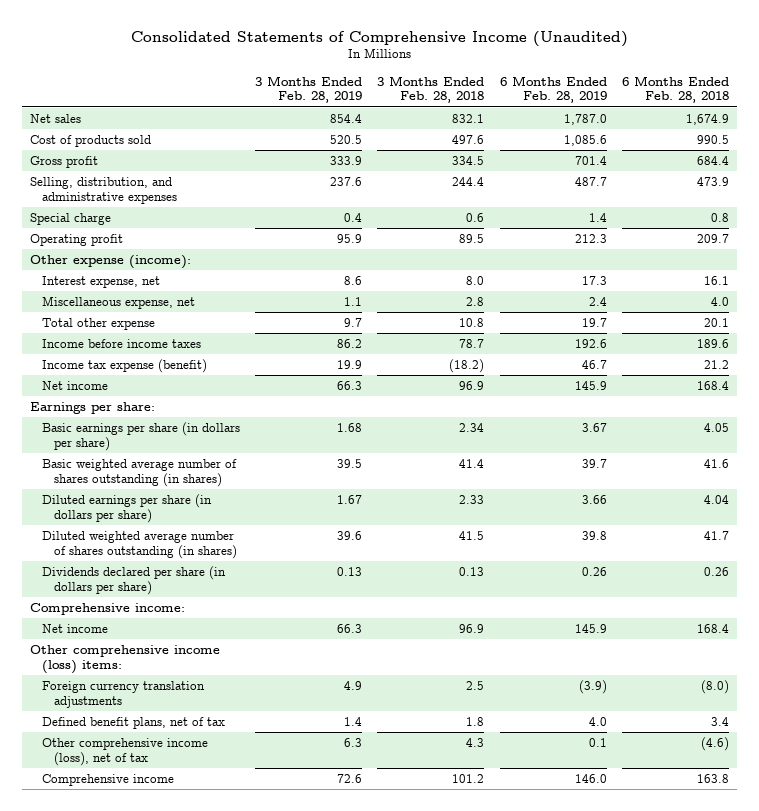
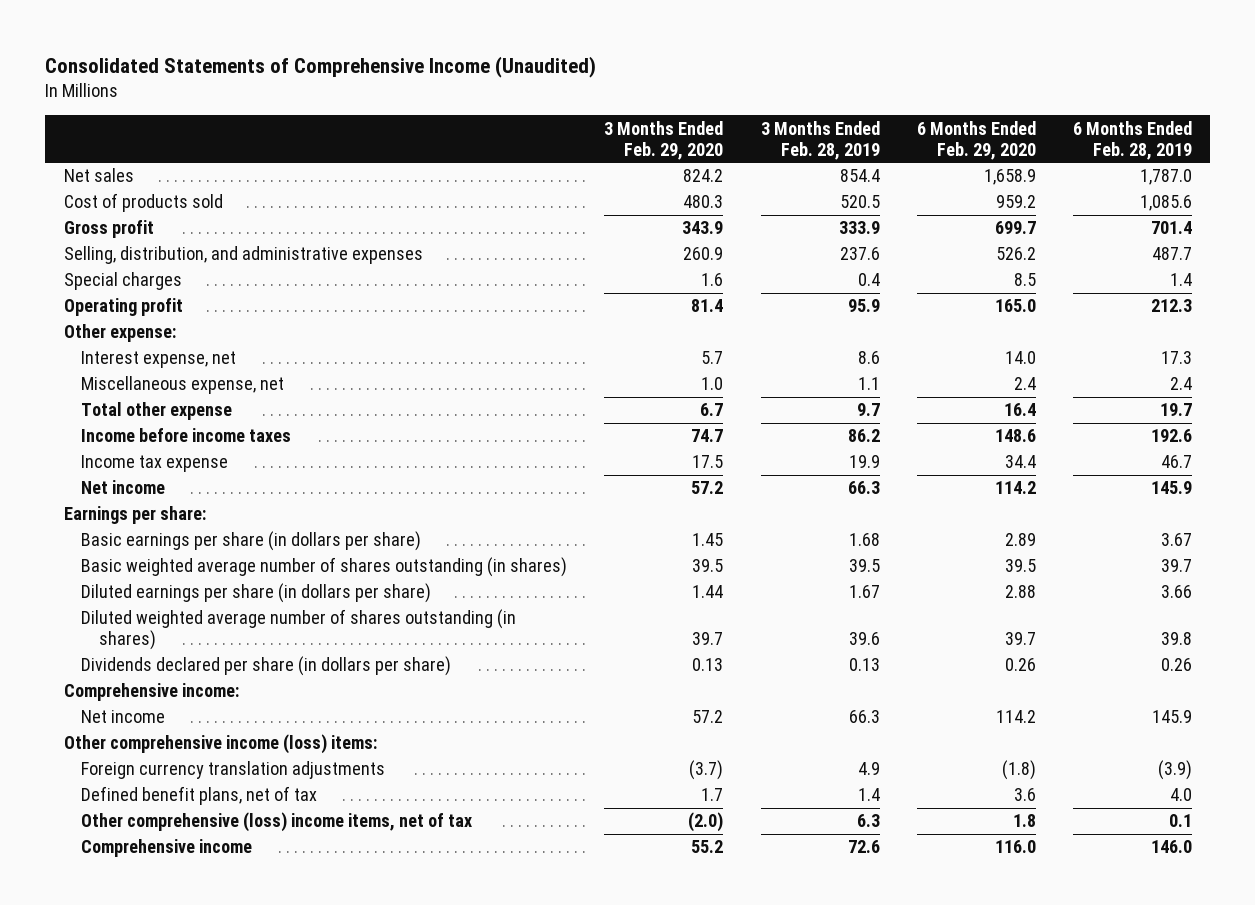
[377,75,485,104] 3 Months Ended Feb. 28, 2018 -> none
[622,75,730,104] 6 Months Ended Feb. 28, 2018 -> none
none -> [604,120,724,160] 3 Months Ended Feb. 29, 2020
none -> [916,120,1036,160] 6 Months Ended Feb. 29, 2020
[30,212,112,225] Special charge -> [63,272,182,291] Special charges
[30,254,192,269] Other expense (income): -> [63,324,176,343] Other expense:
[41,358,207,373] Income tax expense (benefit) -> [81,455,229,473] Income tax expense
[41,737,208,766] Other comprehensive income (loss), net of tax -> [81,812,473,833] Other comprehensive (loss) income items, net of tax

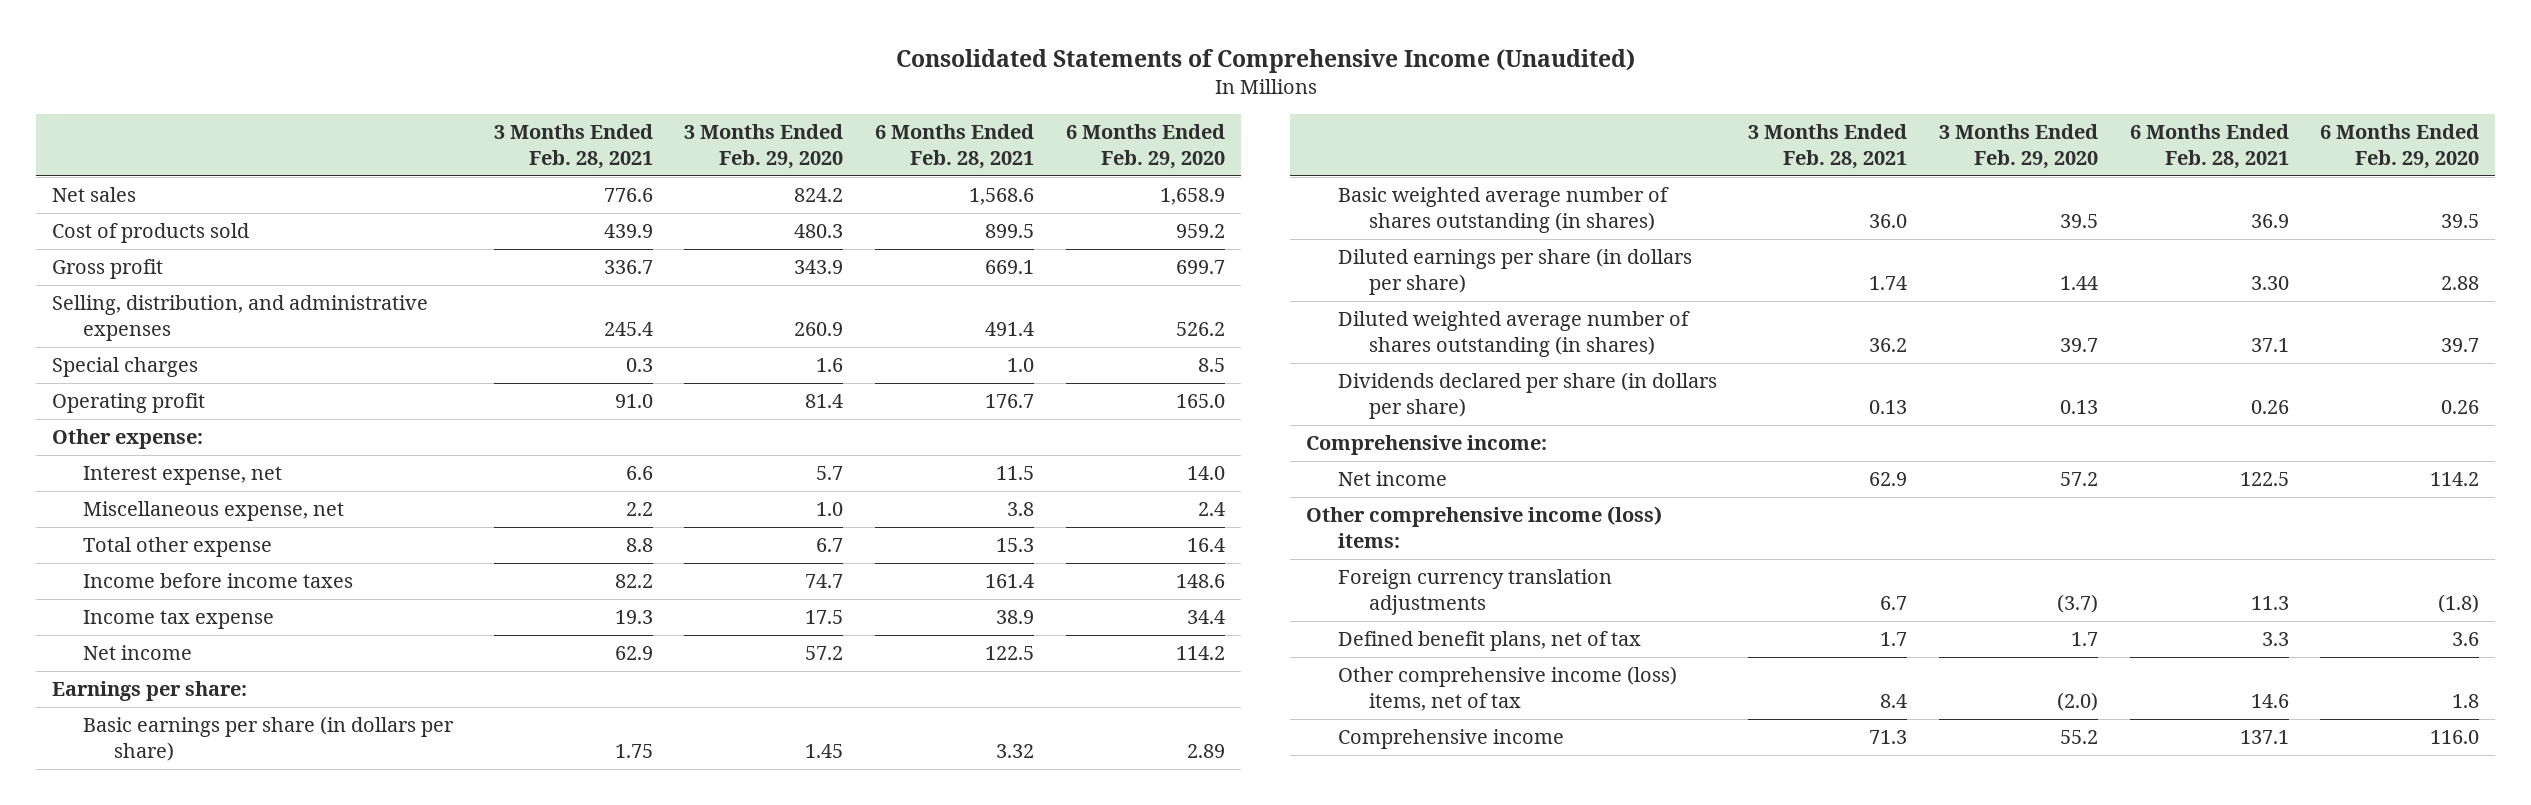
[760,120,880,160] 3 Months Ended Feb. 28, 2019 -> none
[1072,120,1192,160] 6 Months Ended Feb. 28, 2019 -> none
none -> [493,123,653,169] 3 Months Ended Feb. 28, 2021
none -> [875,123,1035,169] 6 Months Ended Feb. 28, 2021
[81,812,473,833] Other comprehensive (loss) income items, net of tax -> [1337,666,1677,711] Other comprehensive income (loss) items, net of tax

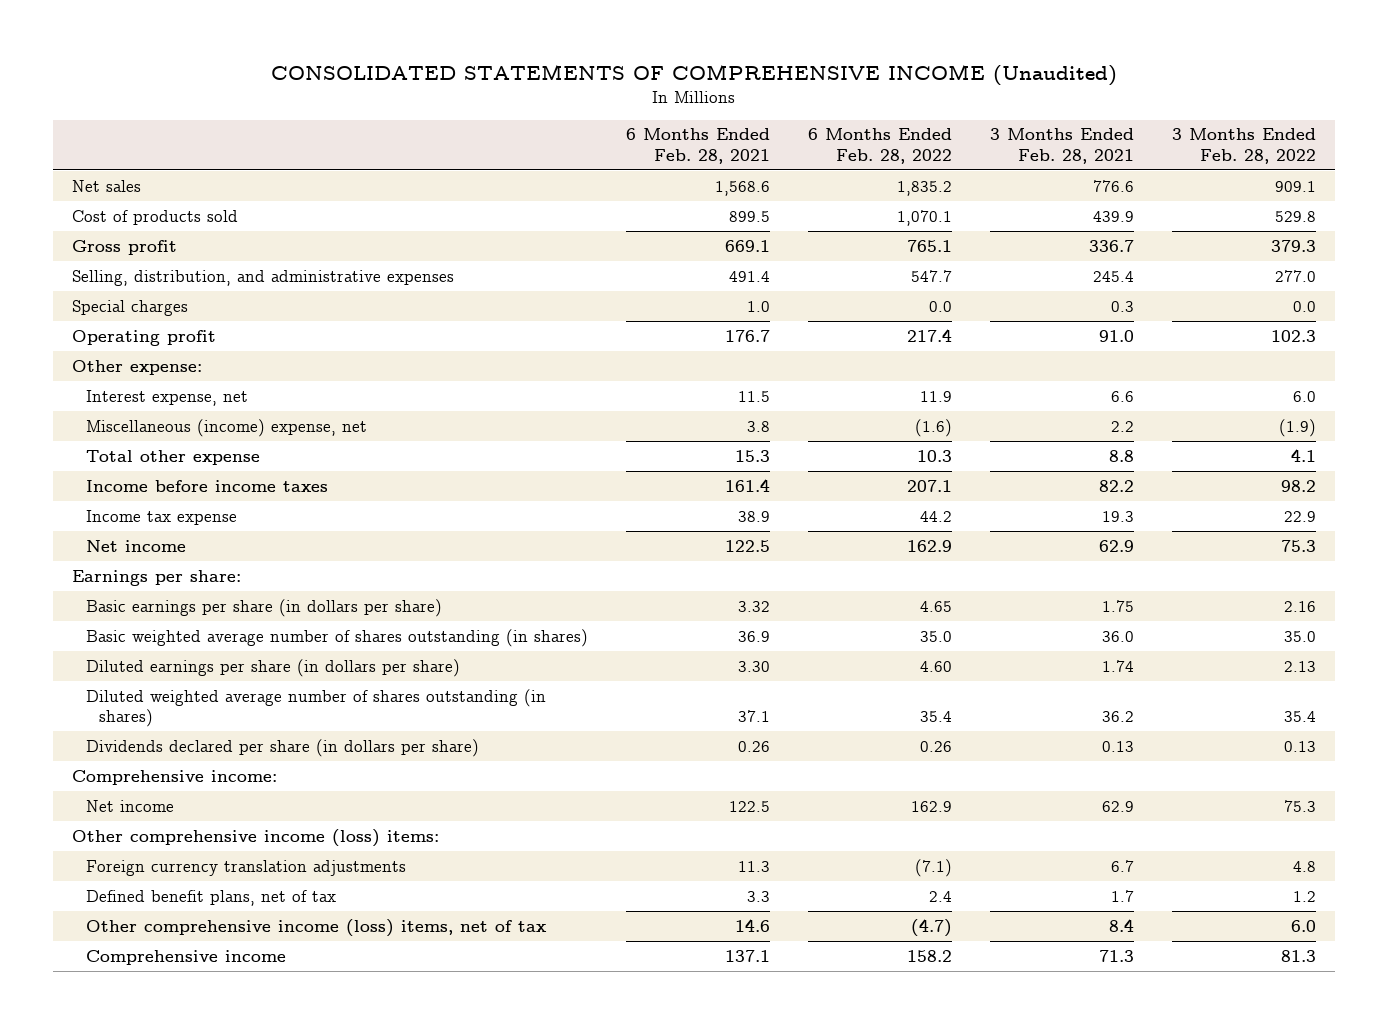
[895,48,1635,73] Consolidated Statements of Comprehensive Income (Unaudited) -> [271,63,1118,86] CONSOLIDATED STATEMENTS OF COMPREHENSIVE INCOME (Unaudited)
[684,123,844,169] 3 Months Ended Feb. 29, 2020 -> none
[1065,123,1225,169] 6 Months Ended Feb. 29, 2020 -> none
none -> [807,128,952,164] 6 Months Ended Feb. 28, 2022
none -> [1171,128,1316,164] 3 Months Ended Feb. 28, 2022
[83,501,345,522] Miscellaneous expense, net -> [85,418,367,437] Miscellaneous (income) expense, net

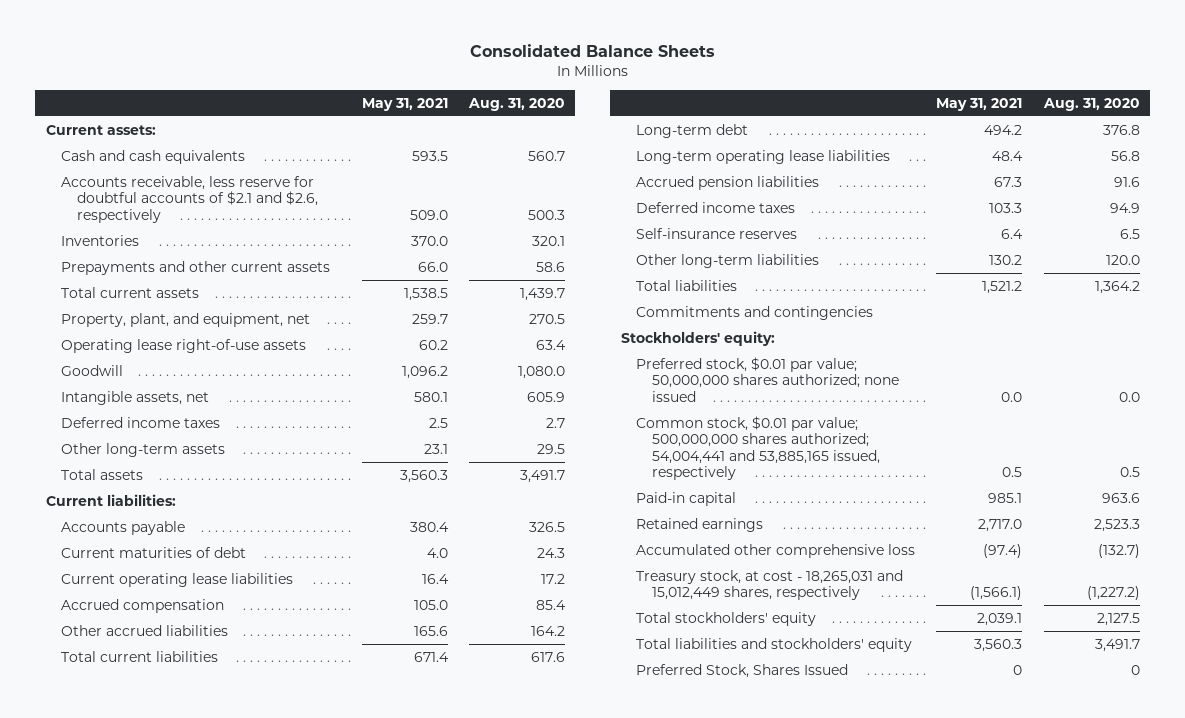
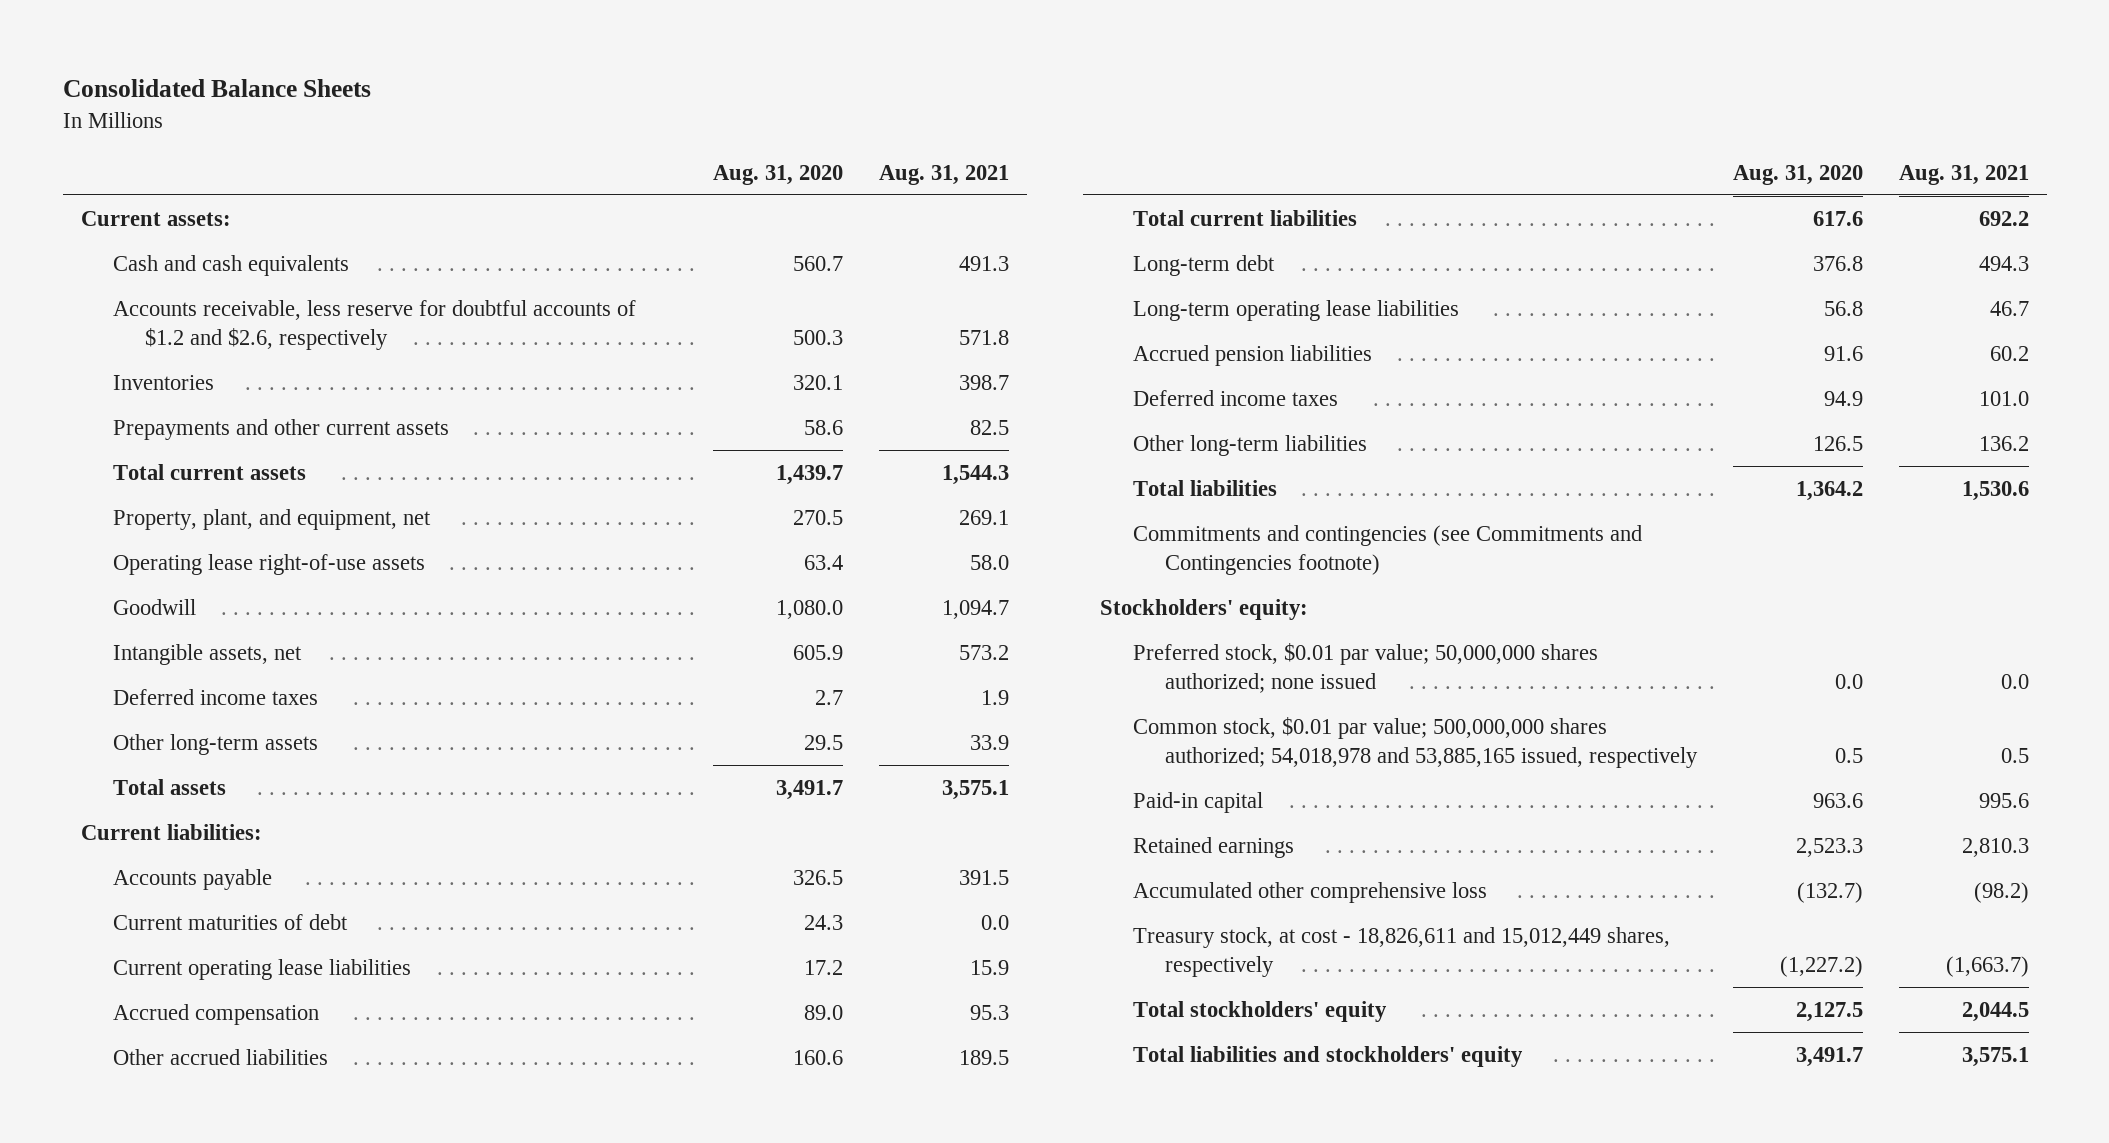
[361,97,448,111] May 31, 2021 -> none
none -> [878,164,1009,185] Aug. 31, 2021
[61,175,318,223] Accounts receivable, less reserve for doubtful accounts of $2.1 and $2.6, respectively -> [112,299,636,350] Accounts receivable, less reserve for doubtful accounts of $1.2 and $2.6, respectively
[535,599,566,610] 85.4 -> [804,1004,844,1020] 89.0
[530,625,565,636] 164.2 -> [793,1049,844,1065] 160.6
[636,227,798,239] Self-insurance reserves -> none
[1105,254,1140,265] 120.0 -> [1812,435,1863,451] 126.5
[636,305,874,320] Commitments and contingencies -> [1132,524,1642,575] Commitments and contingencies (see Commitments and Contingencies footnote)
[636,415,880,481] Common stock, $0.01 par value; 500,000,000 shares authorized; 54,004,441 and 53,885,165 issued, respectively -> [1132,716,1699,768] Common stock, $0.01 par value; 500,000,000 shares authorized; 54,018,978 and 53,885,165 issued, respectively
[636,569,904,601] Treasury stock, at cost - 18,265,031 and 15,012,449 shares, respectively -> [1132,926,1670,977] Treasury stock, at cost - 18,826,611 and 15,012,449 shares, respectively
[636,663,849,678] Preferred Stock, Shares Issued -> none

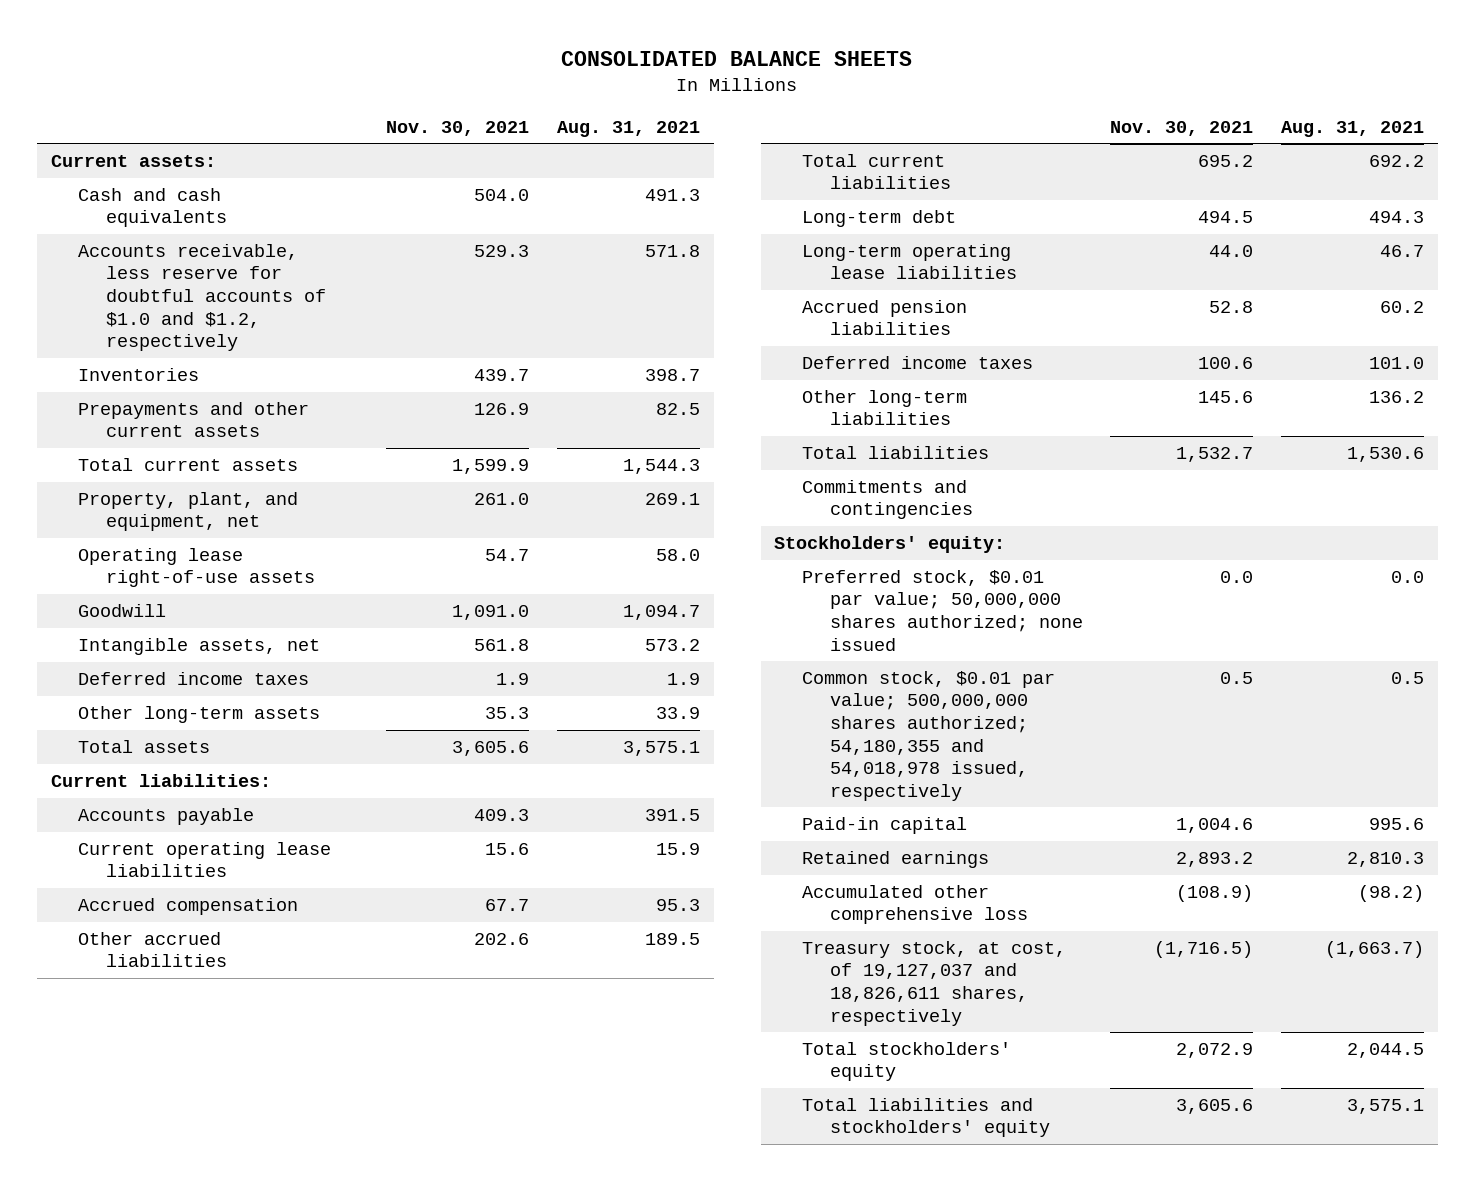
[62,79,371,98] Consolidated Balance Sheets -> [561,50,913,66] CONSOLIDATED BALANCE SHEETS
[713,164,844,185] Aug. 31, 2020 -> none
none -> [386,120,530,136] Nov. 30, 2021
[112,299,636,350] Accounts receivable, less reserve for doubtful accounts of $1.2 and $2.6, respectively -> [78,243,326,352] Accounts receivable, less reserve for doubtful accounts of $1.0 and $1.2, respectively
[112,913,348,930] Current maturities of debt -> none
[1132,524,1642,575] Commitments and contingencies (see Commitments and Contingencies footnote) -> [801,479,973,520] Commitments and contingencies
[1132,716,1699,768] Common stock, $0.01 par value; 500,000,000 shares authorized; 54,018,978 and 53,885,165 issued, respectively -> [801,670,1055,801] Common stock, $0.01 par value; 500,000,000 shares authorized; 54,180,355 and 54,018,978 issued, respectively
[1132,926,1670,977] Treasury stock, at cost - 18,826,611 and 15,012,449 shares, respectively -> [801,940,1066,1026] Treasury stock, at cost, of 19,127,037 and 18,826,611 shares, respectively

